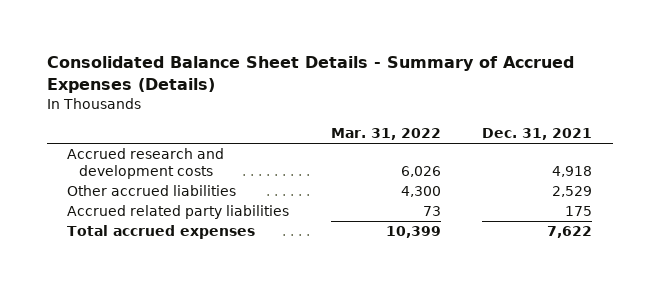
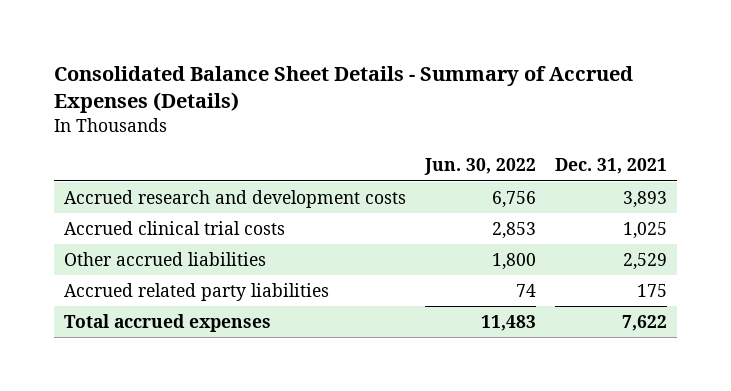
[330,128,441,141] Mar. 31, 2022 -> none
none -> [423,158,536,176] Jun. 30, 2022
[552,165,593,177] 4,918 -> [623,190,668,208] 3,893
none -> [63,220,285,235] Accrued clinical trial costs

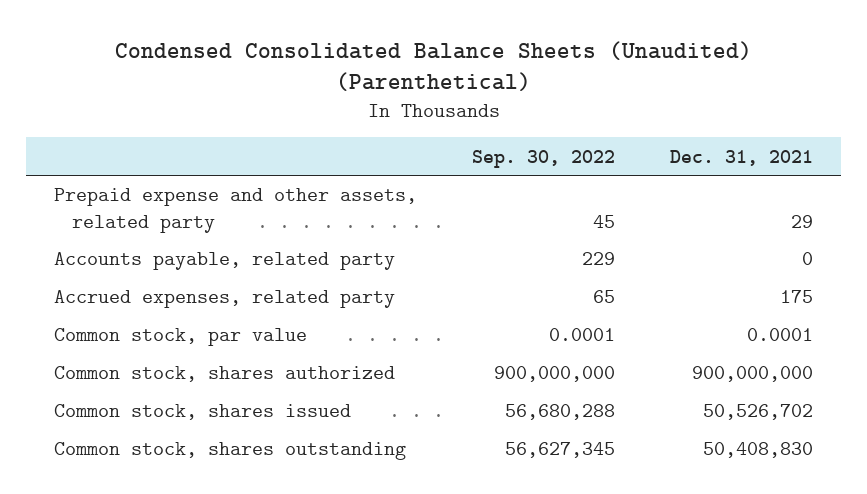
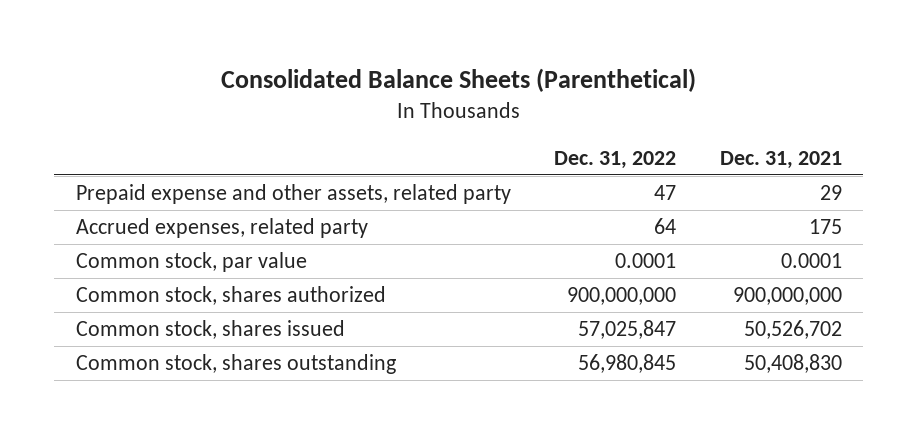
[114,40,752,92] Condensed Consolidated Balance Sheets (Unaudited) (Parenthetical) -> [220,68,696,93] Consolidated Balance Sheets (Parenthetical)
[472,149,616,168] Sep. 30, 2022 -> none
none -> [554,150,677,169] Dec. 31, 2022
[53,252,395,271] Accounts payable, related party -> none

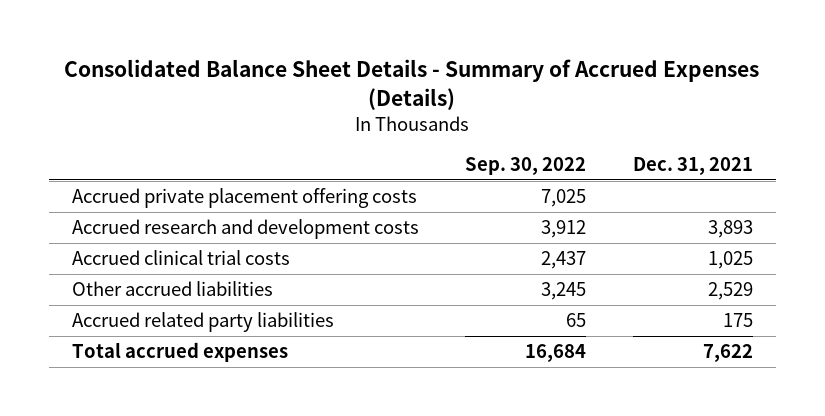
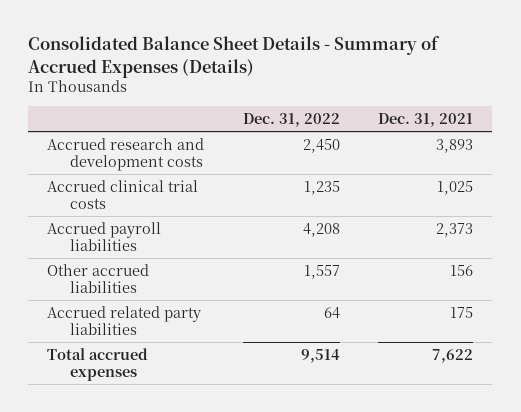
[465,157,587,176] Sep. 30, 2022 -> none
none -> [242,112,340,127] Dec. 31, 2022
[71,188,417,209] Accrued private placement offering costs -> none
none -> [47,221,162,251] Accrued payroll liabilities
[707,282,753,301] 2,529 -> [450,264,474,276] 156

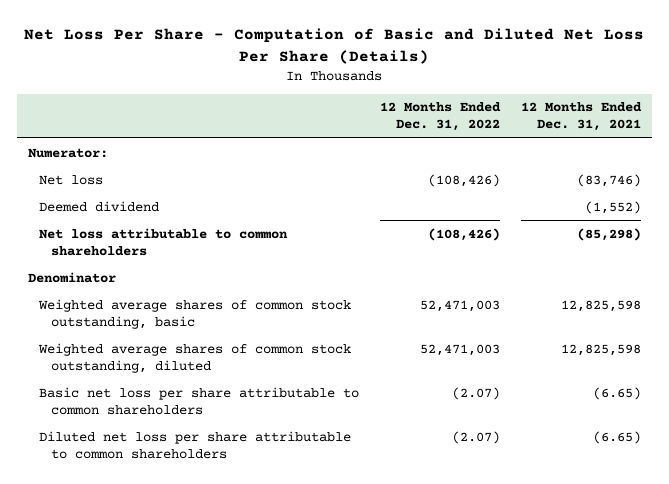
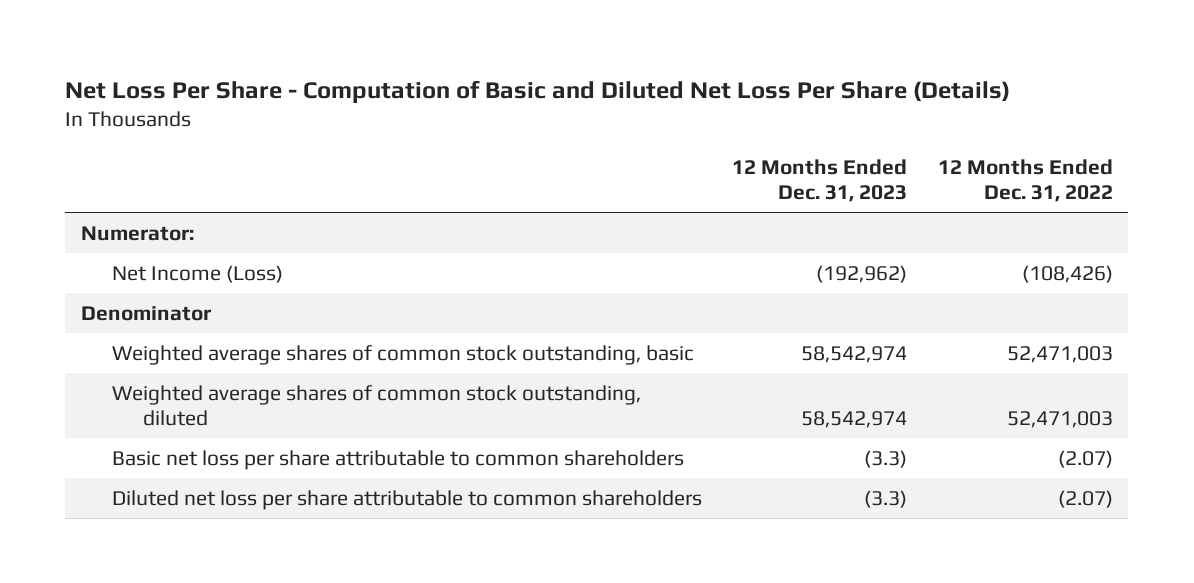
[521,102,643,132] 12 Months Ended Dec. 31, 2021 -> none
none -> [732,159,908,203] 12 Months Ended Dec. 31, 2023
[39,200,160,212] Deemed dividend -> none
[39,227,289,256] Net loss attributable to common shareholders -> none
[39,174,104,185] Net loss -> [111,264,283,283] Net Income (Loss)

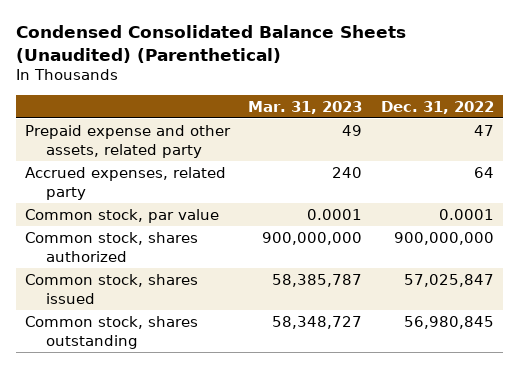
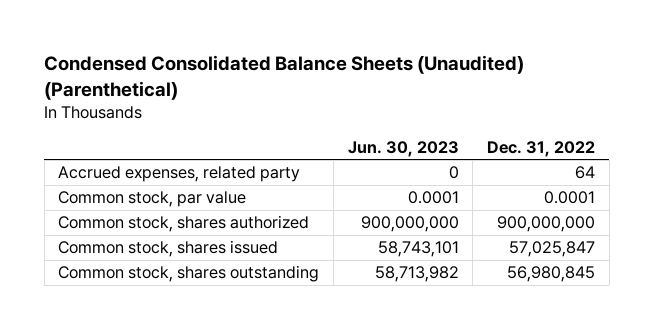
[248,100,363,114] Mar. 31, 2023 -> none
none -> [347,140,459,157] Jun. 30, 2023
[25,124,232,158] Prepaid expense and other assets, related party -> none

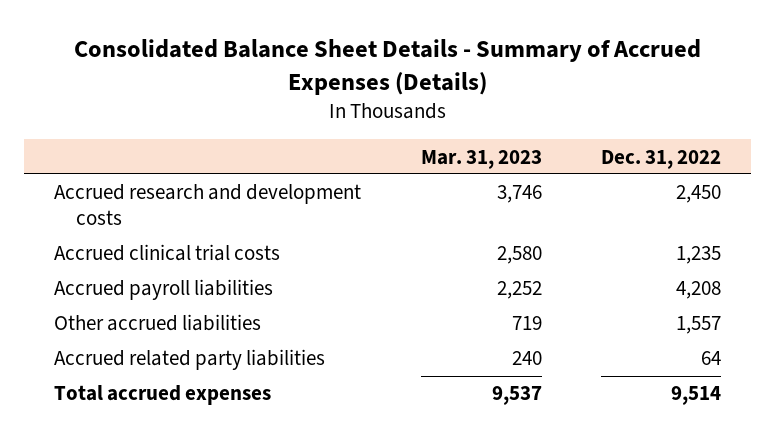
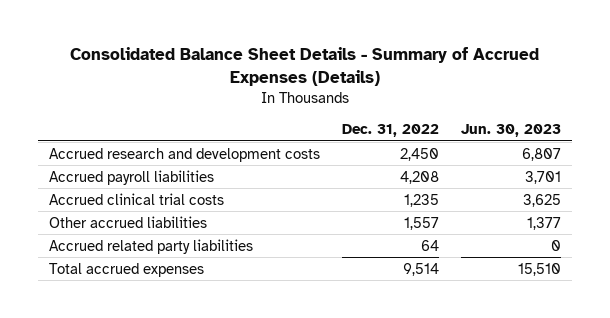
[420,149,542,169] Mar. 31, 2023 -> none
none -> [461,124,562,138] Jun. 30, 2023
[53,244,280,262] Accrued clinical trial costs -> [48,192,224,205] Accrued clinical trial costs

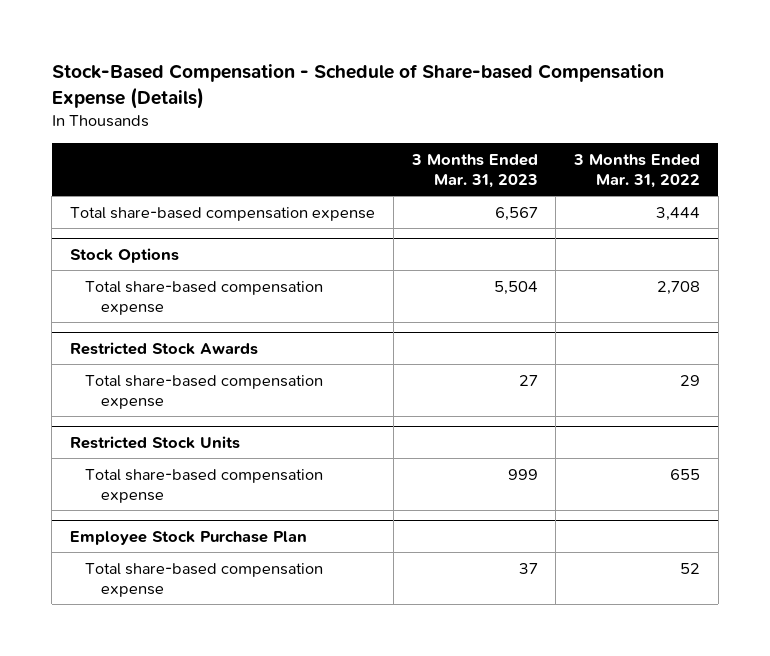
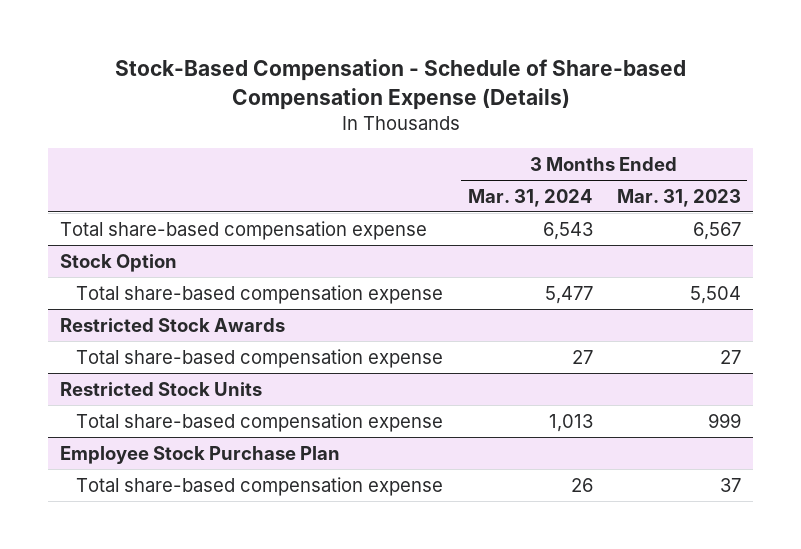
[573,153,701,188] 3 Months Ended Mar. 31, 2022 -> none
none -> [467,188,593,207] Mar. 31, 2024
[70,247,180,263] Stock Options -> [60,253,178,272] Stock Option

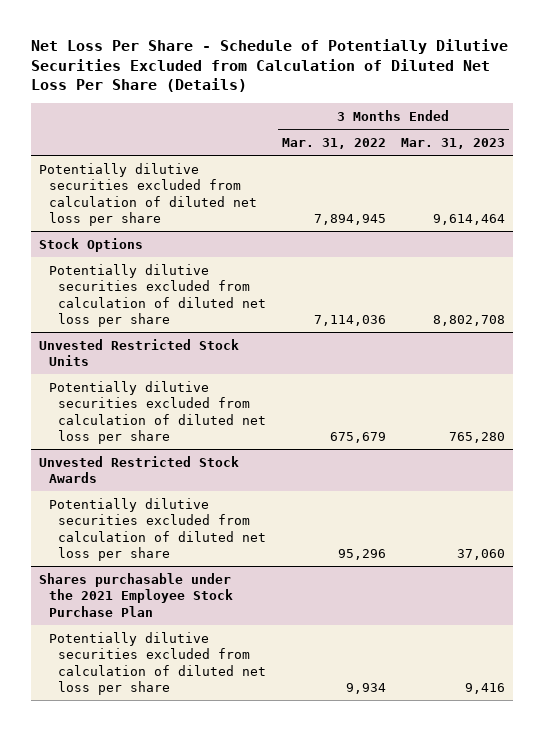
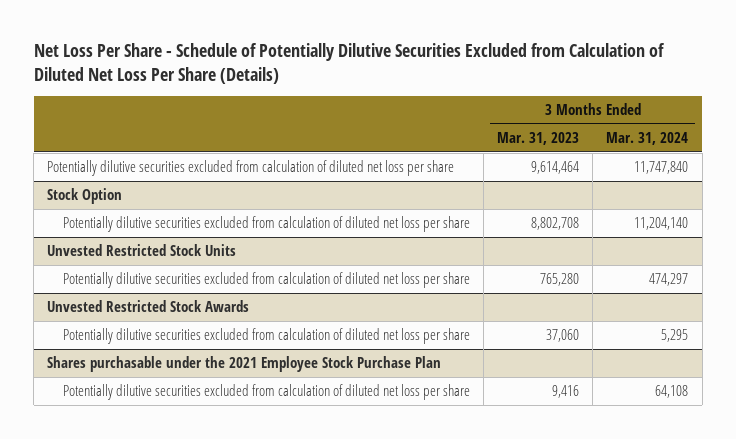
[281,137,386,149] Mar. 31, 2022 -> none
none -> [606,132,689,146] Mar. 31, 2024
[38,237,143,252] Stock Options -> [47,188,123,205] Stock Option

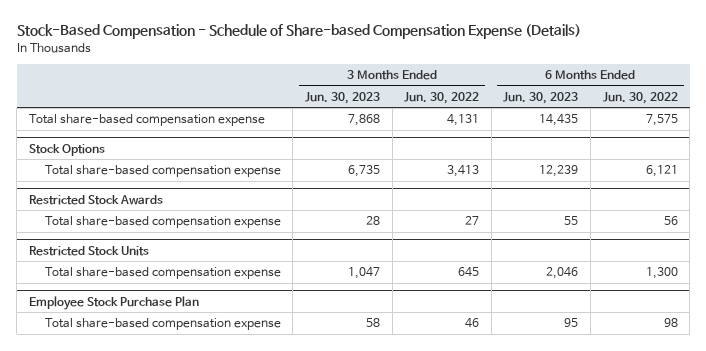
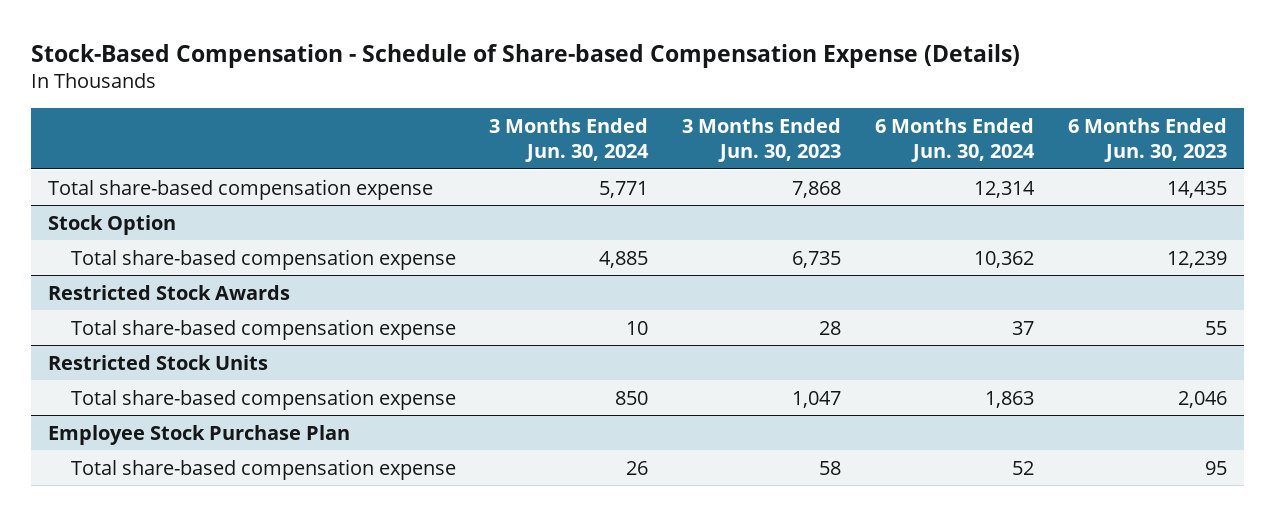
[404,91,480,104] Jun. 30, 2022 -> none
[602,91,678,104] Jun. 30, 2022 -> none
none -> [489,117,650,163] 3 Months Ended Jun. 30, 2024
none -> [875,117,1036,163] 6 Months Ended Jun. 30, 2024
[28,143,105,156] Stock Options -> [48,214,177,235] Stock Option

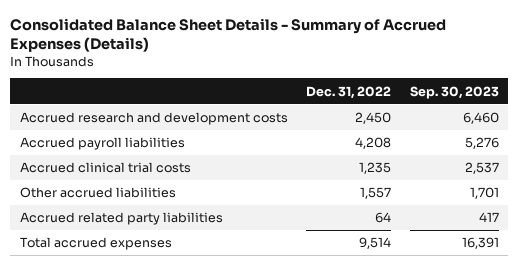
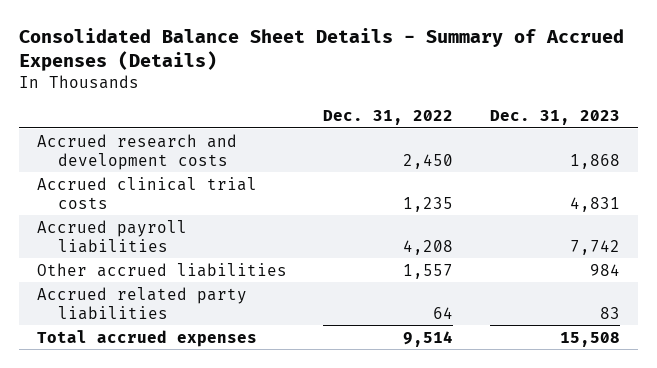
[409,85,499,99] Sep. 30, 2023 -> none
none -> [489,110,620,126] Dec. 31, 2023
[19,137,185,151] Accrued payroll liabilities -> [36,219,187,253] Accrued payroll liabilities

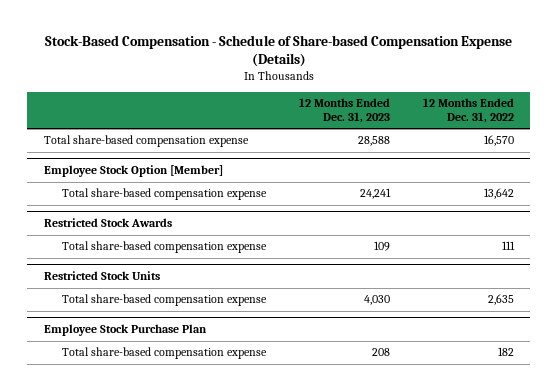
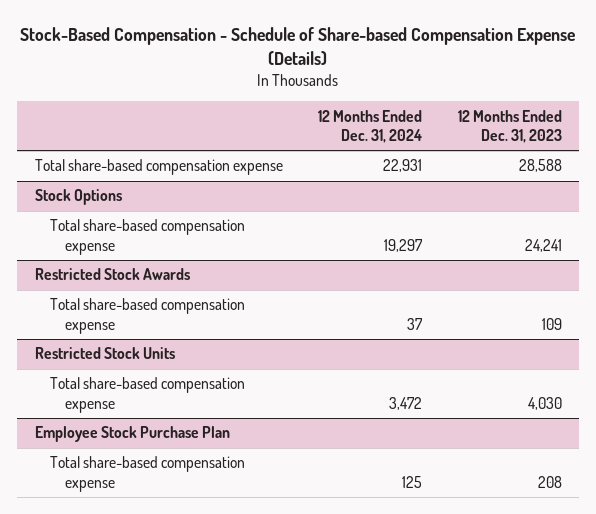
[422,98,514,124] 12 Months Ended Dec. 31, 2022 -> none
none -> [318,109,423,144] 12 Months Ended Dec. 31, 2024
[43,165,223,178] Employee Stock Option [Member] -> [34,189,122,206] Stock Options

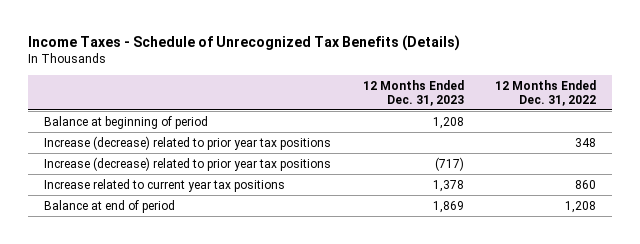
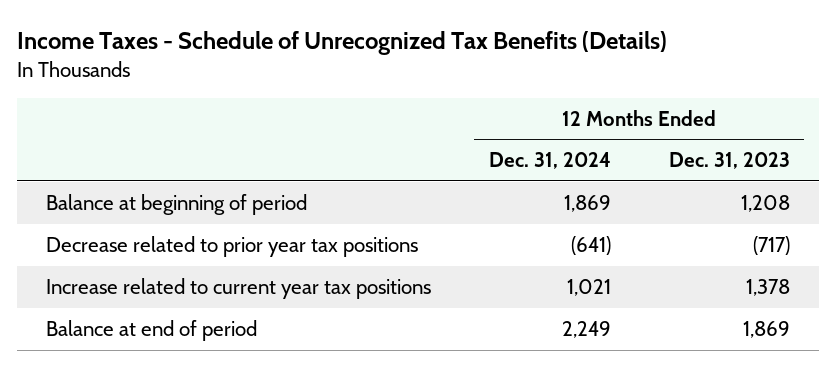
[495,79,597,106] 12 Months Ended Dec. 31, 2022 -> none
none -> [488,152,611,170] Dec. 31, 2024
[44,135,332,150] Increase (decrease) related to prior year tax positions -> none
[44,156,332,171] Increase (decrease) related to prior year tax positions -> [45,236,418,258] Decrease related to prior year tax positions

